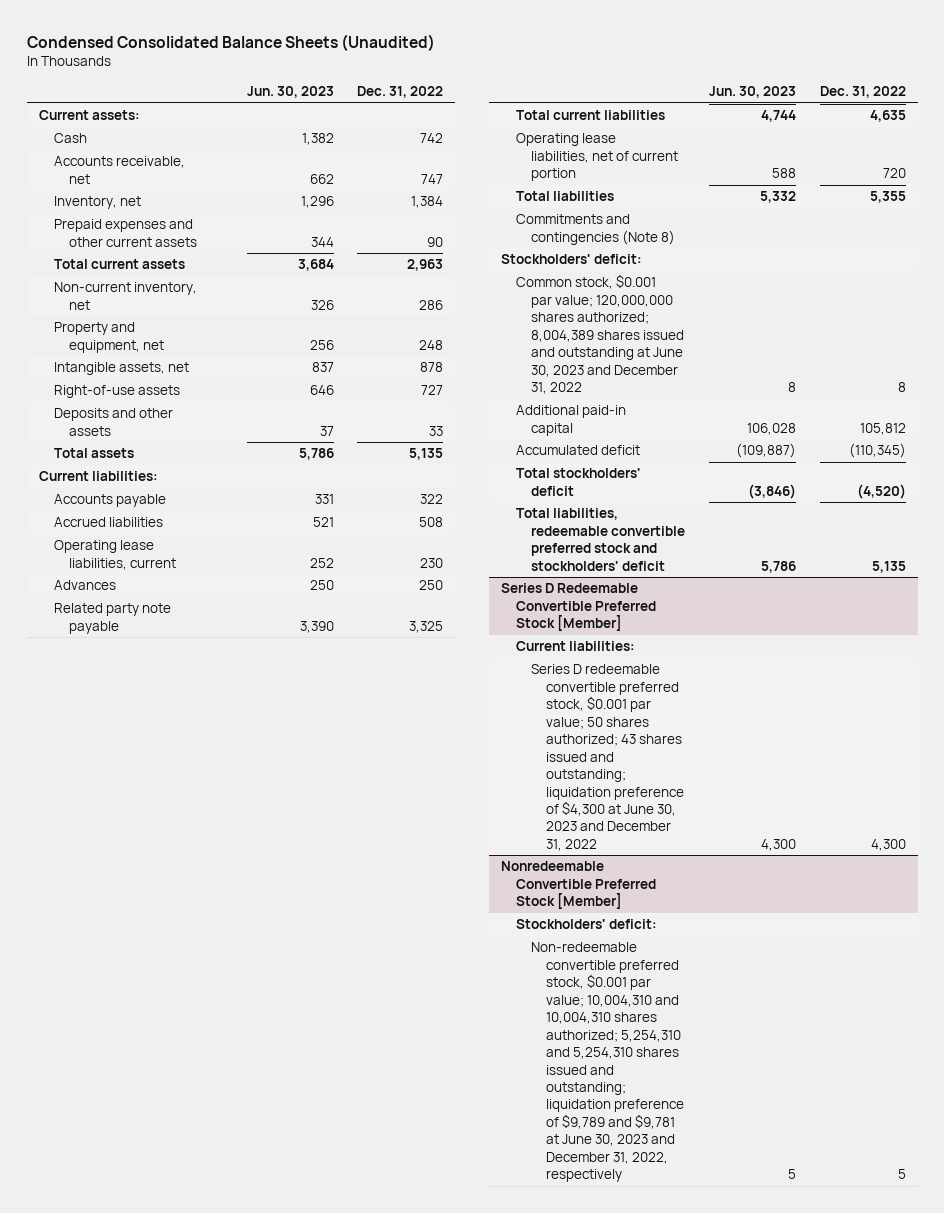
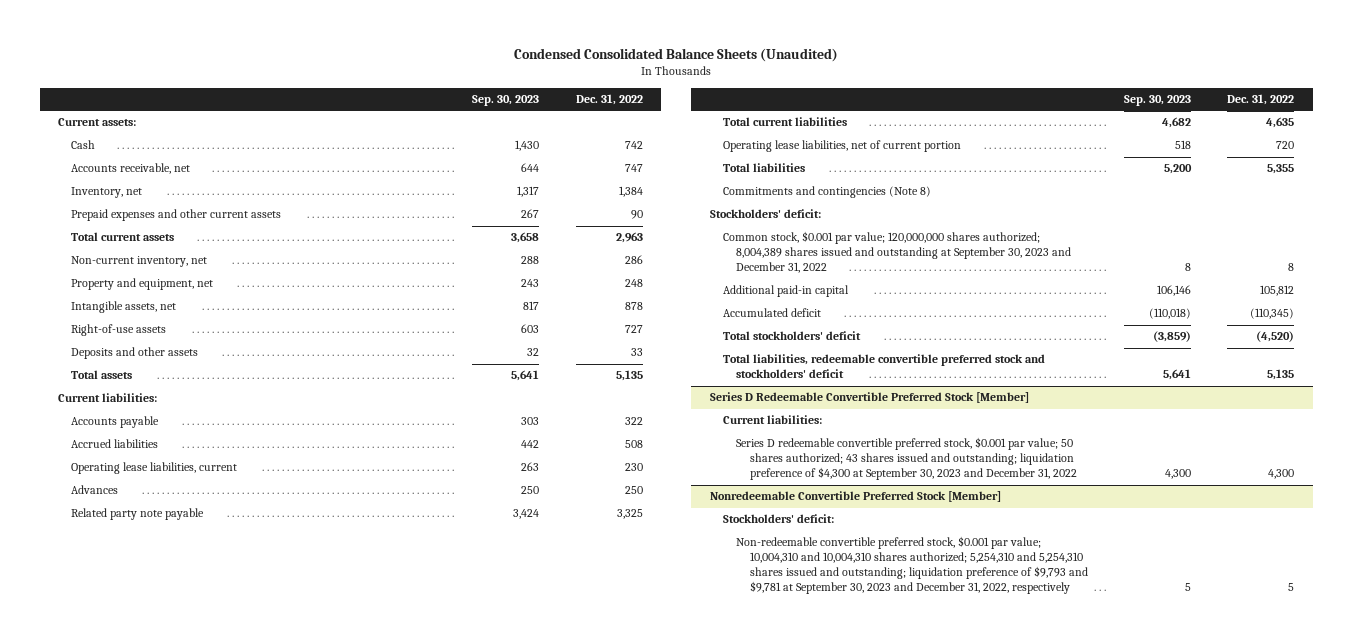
[246,86,334,99] Jun. 30, 2023 -> none
none -> [472,95,540,107] Sep. 30, 2023
[516,274,685,395] Common stock, $0.001 par value; 120,000,000 shares authorized; 8,004,389 shares issued and outstanding at June 30, 2023 and December 31, 2022 -> [722,231,1072,274] Common stock, $0.001 par value; 120,000,000 shares authorized; 8,004,389 shares issued and outstanding at September 30, 2023 and December 31, 2022
[531,664,685,851] Series D redeemable convertible preferred stock, $0.001 par value; 50 shares authorized; 43 shares issued and outstanding; liquidation preference of $4,300 at June 30, 2023 and December 31, 2022 -> [736,437,1077,481] Series D redeemable convertible preferred stock, $0.001 par value; 50 shares authorized; 43 shares issued and outstanding; liquidation preference of $4,300 at September 30, 2023 and December 31, 2022
[531,942,685,1183] Non-redeemable convertible preferred stock, $0.001 par value; 10,004,310 and 10,004,310 shares authorized; 5,254,310 and 5,254,310 shares issued and outstanding; liquidation preference of $9,789 and $9,781 at June 30, 2023 and December 31, 2022, respectively -> [736,536,1088,595] Non-redeemable convertible preferred stock, $0.001 par value; 10,004,310 and 10,004,310 shares authorized; 5,254,310 and 5,254,310 shares issued and outstanding; liquidation preference of $9,793 and $9,781 at September 30, 2023 and December 31, 2022, respectively

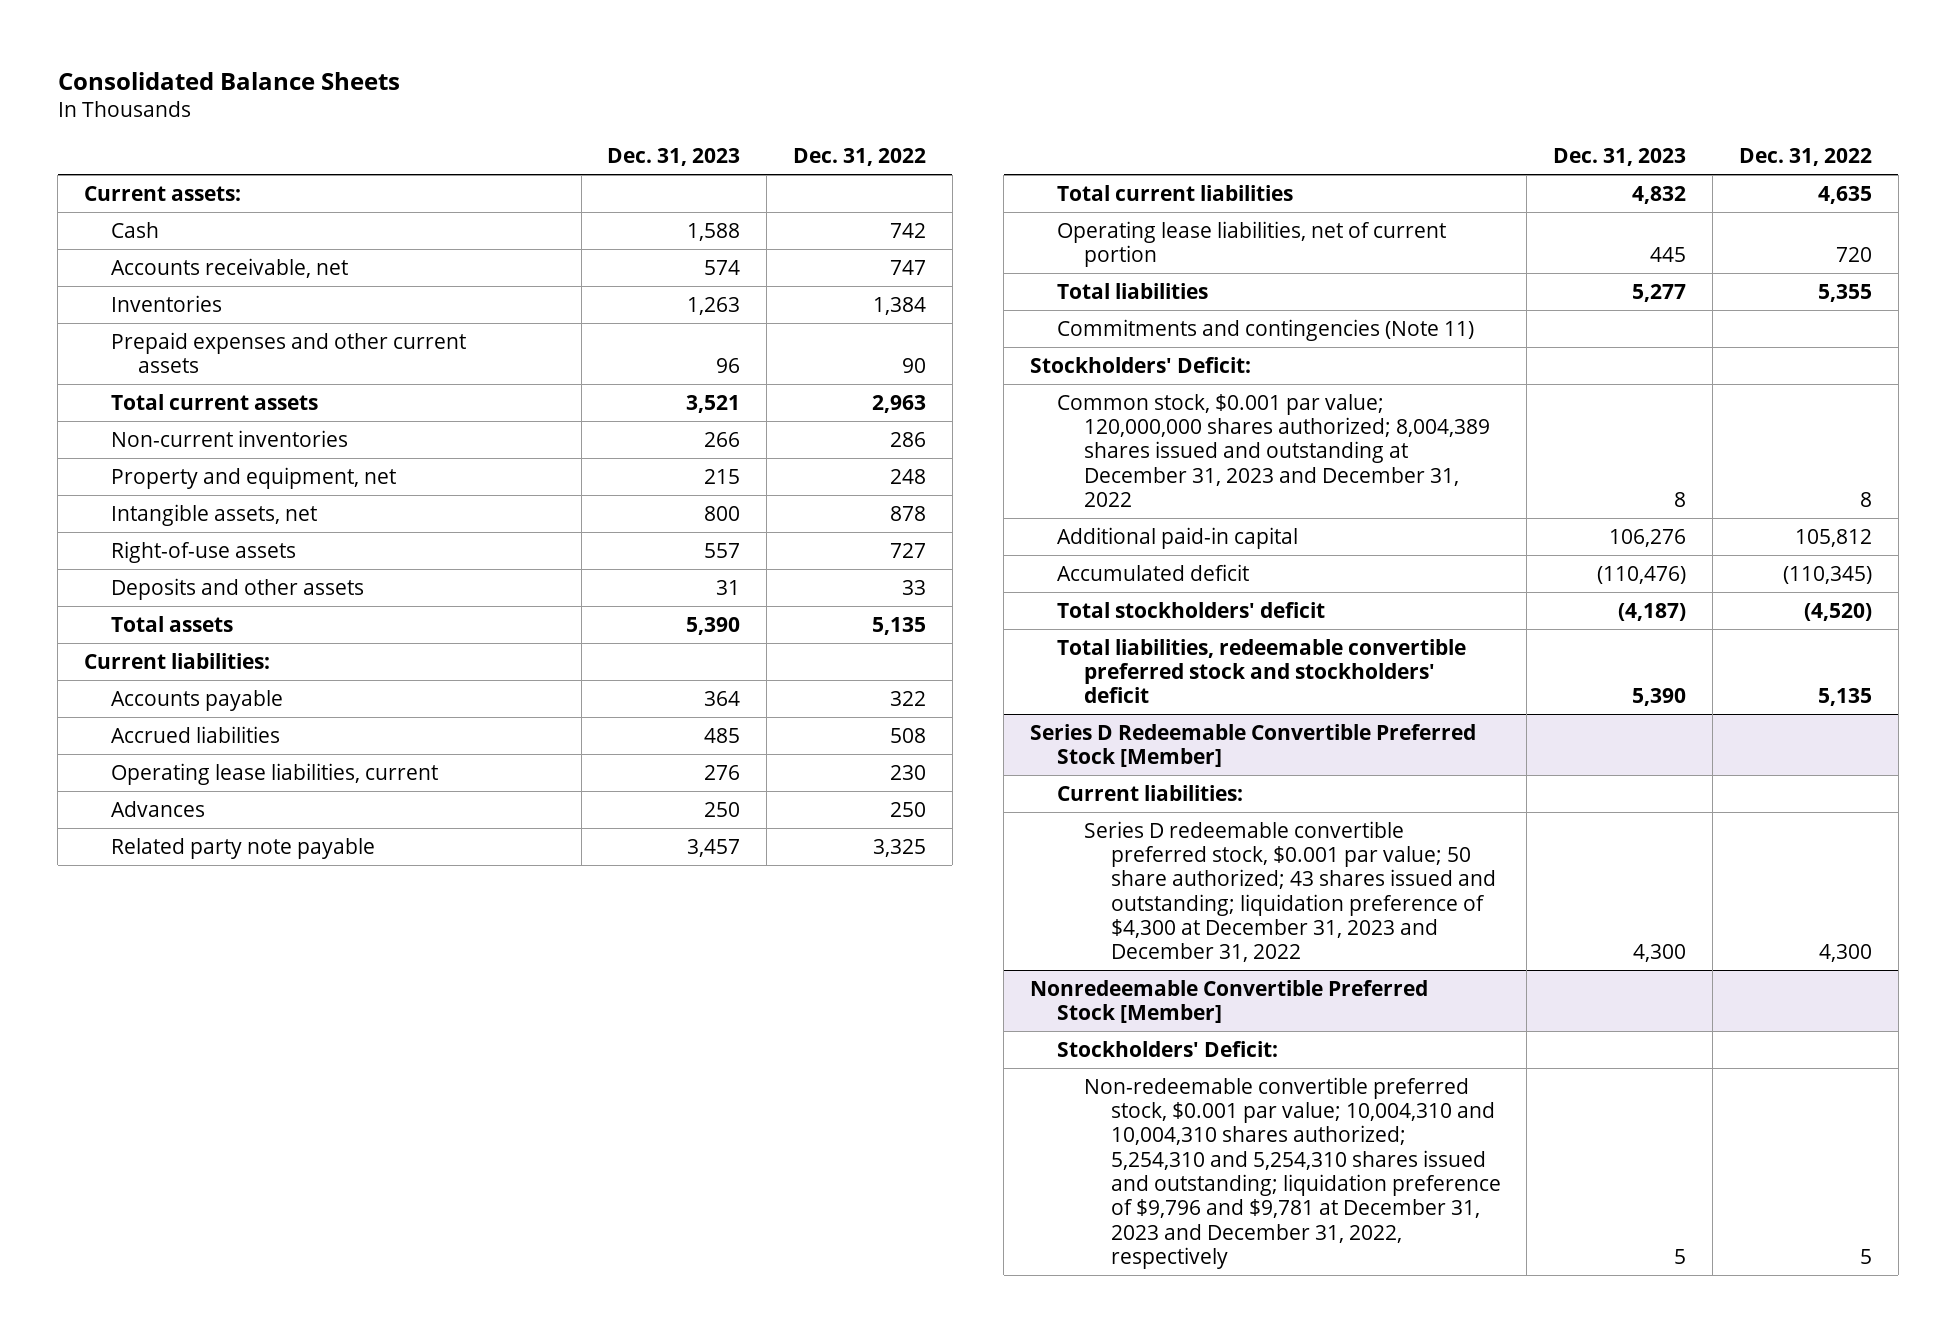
[514,47,839,62] Condensed Consolidated Balance Sheets (Unaudited) -> [57,71,400,90] Consolidated Balance Sheets
[472,95,540,107] Sep. 30, 2023 -> none
none -> [607,148,741,167] Dec. 31, 2023
[71,187,143,199] Inventory, net -> [111,294,223,312] Inventories
[71,256,208,268] Non-current inventory, net -> [111,429,349,447] Non-current inventories
[722,186,931,199] Commitments and contingencies (Note 8) -> [1056,318,1474,341] Commitments and contingencies (Note 11)
[709,209,821,219] Stockholders' deficit: -> [1029,356,1251,373] Stockholders' Deficit:
[722,231,1072,274] Common stock, $0.001 par value; 120,000,000 shares authorized; 8,004,389 shares issued and outstanding at September 30, 2023 and December 31, 2022 -> [1056,393,1490,507] Common stock, $0.001 par value; 120,000,000 shares authorized; 8,004,389 shares issued and outstanding at December 31, 2023 and December 31, 2022
[736,437,1077,481] Series D redeemable convertible preferred stock, $0.001 par value; 50 shares authorized; 43 shares issued and outstanding; liquidation preference of $4,300 at September 30, 2023 and December 31, 2022 -> [1083,820,1496,963] Series D redeemable convertible preferred stock, $0.001 par value; 50 share authorized; 43 shares issued and outstanding; liquidation preference of $4,300 at December 31, 2023 and December 31, 2022
[722,514,834,524] Stockholders' deficit: -> [1056,1040,1278,1057] Stockholders' Deficit:
[736,536,1088,595] Non-redeemable convertible preferred stock, $0.001 par value; 10,004,310 and 10,004,310 shares authorized; 5,254,310 and 5,254,310 shares issued and outstanding; liquidation preference of $9,793 and $9,781 at September 30, 2023 and December 31, 2022, respectively -> [1083,1076,1501,1269] Non-redeemable convertible preferred stock, $0.001 par value; 10,004,310 and 10,004,310 shares authorized; 5,254,310 and 5,254,310 shares issued and outstanding; liquidation preference of $9,796 and $9,781 at December 31, 2023 and December 31, 2022, respectively

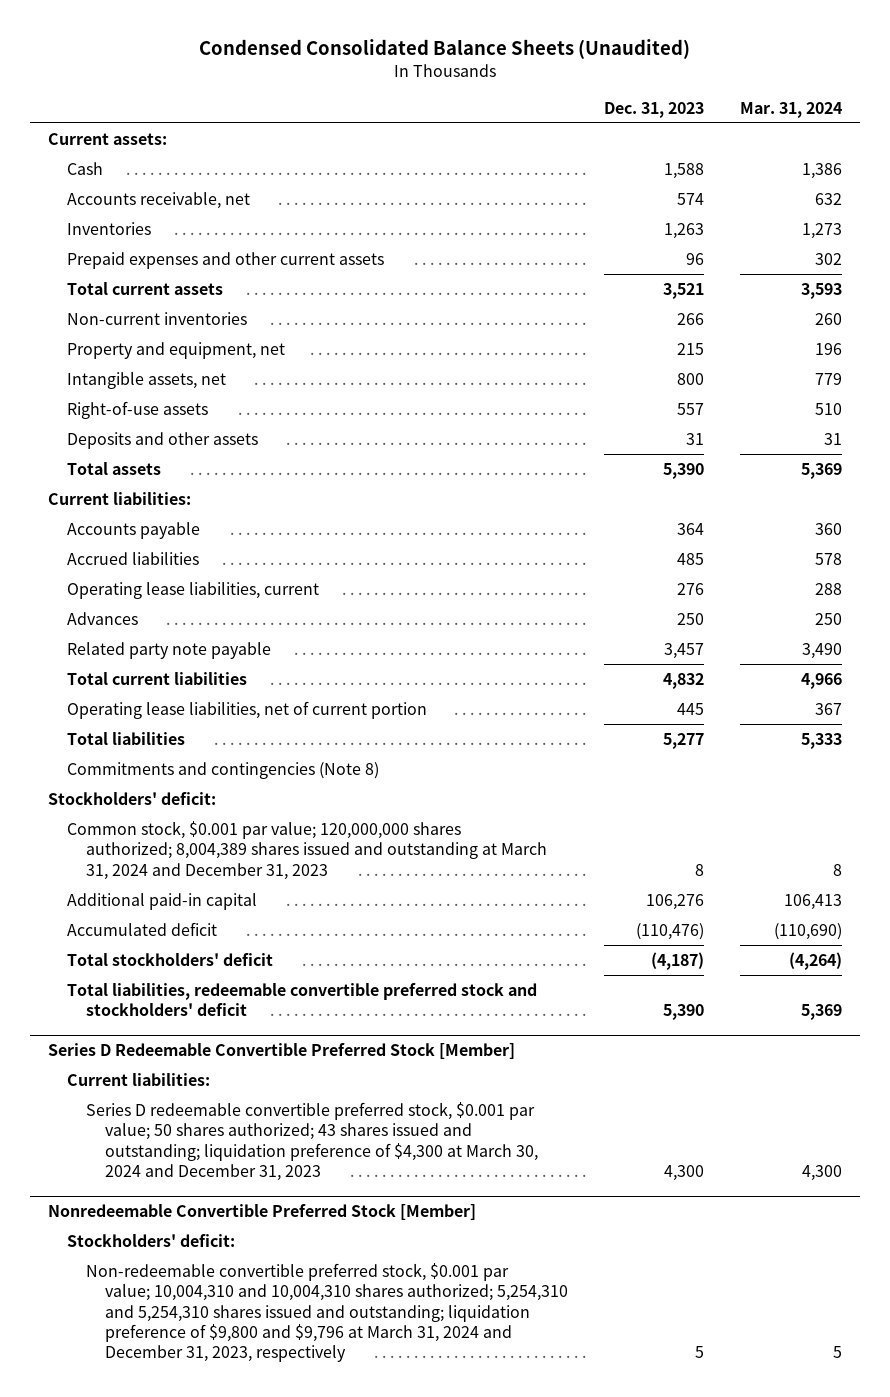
[57,71,400,90] Consolidated Balance Sheets -> [199,39,691,60] Condensed Consolidated Balance Sheets (Unaudited)
[793,148,927,167] Dec. 31, 2022 -> none
none -> [740,101,843,118] Mar. 31, 2024
[1056,318,1474,341] Commitments and contingencies (Note 11) -> [67,761,380,779] Commitments and contingencies (Note 8)
[1029,356,1251,373] Stockholders' Deficit: -> [48,791,217,805] Stockholders' deficit:
[1056,393,1490,507] Common stock, $0.001 par value; 120,000,000 shares authorized; 8,004,389 shares issued and outstanding at December 31, 2023 and December 31, 2022 -> [67,820,547,880] Common stock, $0.001 par value; 120,000,000 shares authorized; 8,004,389 shares issued and outstanding at March 31, 2024 and December 31, 2023
[1083,820,1496,963] Series D redeemable convertible preferred stock, $0.001 par value; 50 share authorized; 43 shares issued and outstanding; liquidation preference of $4,300 at December 31, 2023 and December 31, 2022 -> [85,1101,538,1182] Series D redeemable convertible preferred stock, $0.001 par value; 50 shares authorized; 43 shares issued and outstanding; liquidation preference of $4,300 at March 30, 2024 and December 31, 2023
[1056,1040,1278,1057] Stockholders' Deficit: -> [67,1233,236,1247] Stockholders' deficit:
[1083,1076,1501,1269] Non-redeemable convertible preferred stock, $0.001 par value; 10,004,310 and 10,004,310 shares authorized; 5,254,310 and 5,254,310 shares issued and outstanding; liquidation preference of $9,796 and $9,781 at December 31, 2023 and December 31, 2022, respectively -> [85,1262,568,1363] Non-redeemable convertible preferred stock, $0.001 par value; 10,004,310 and 10,004,310 shares authorized; 5,254,310 and 5,254,310 shares issued and outstanding; liquidation preference of $9,800 and $9,796 at March 31, 2024 and December 31, 2023, respectively

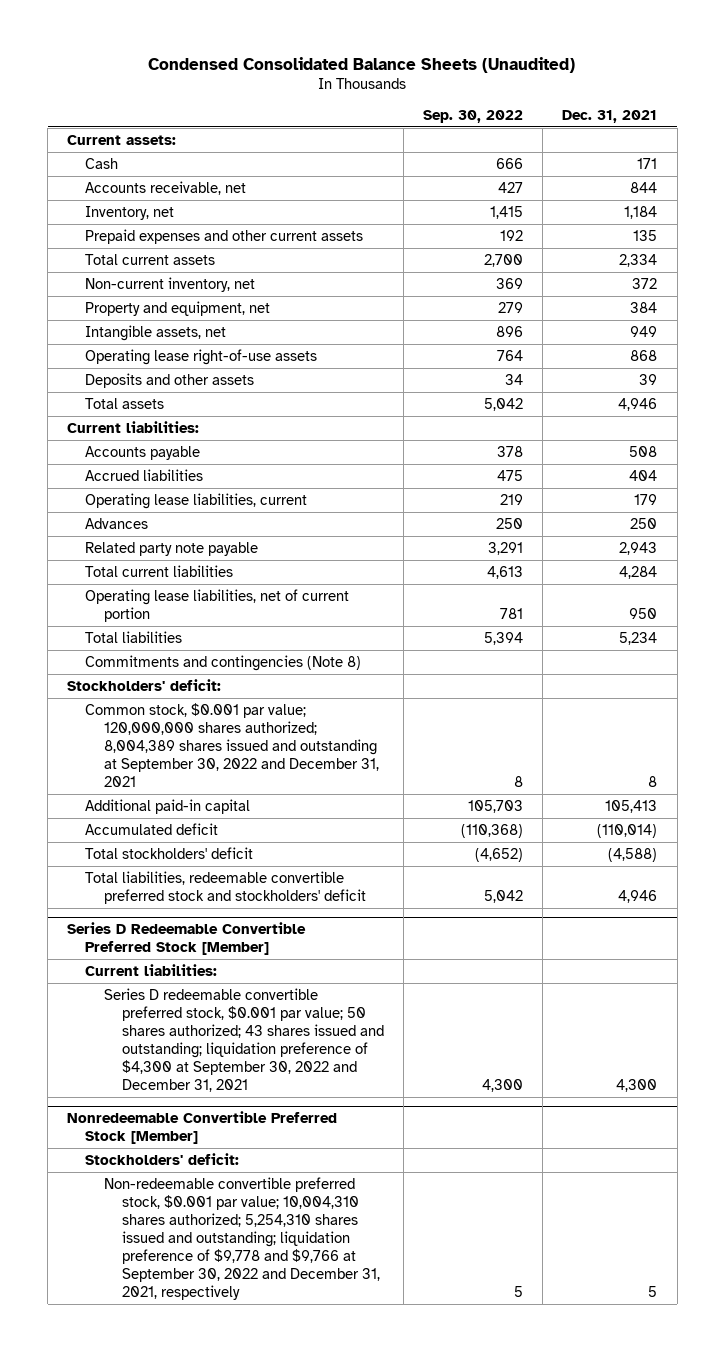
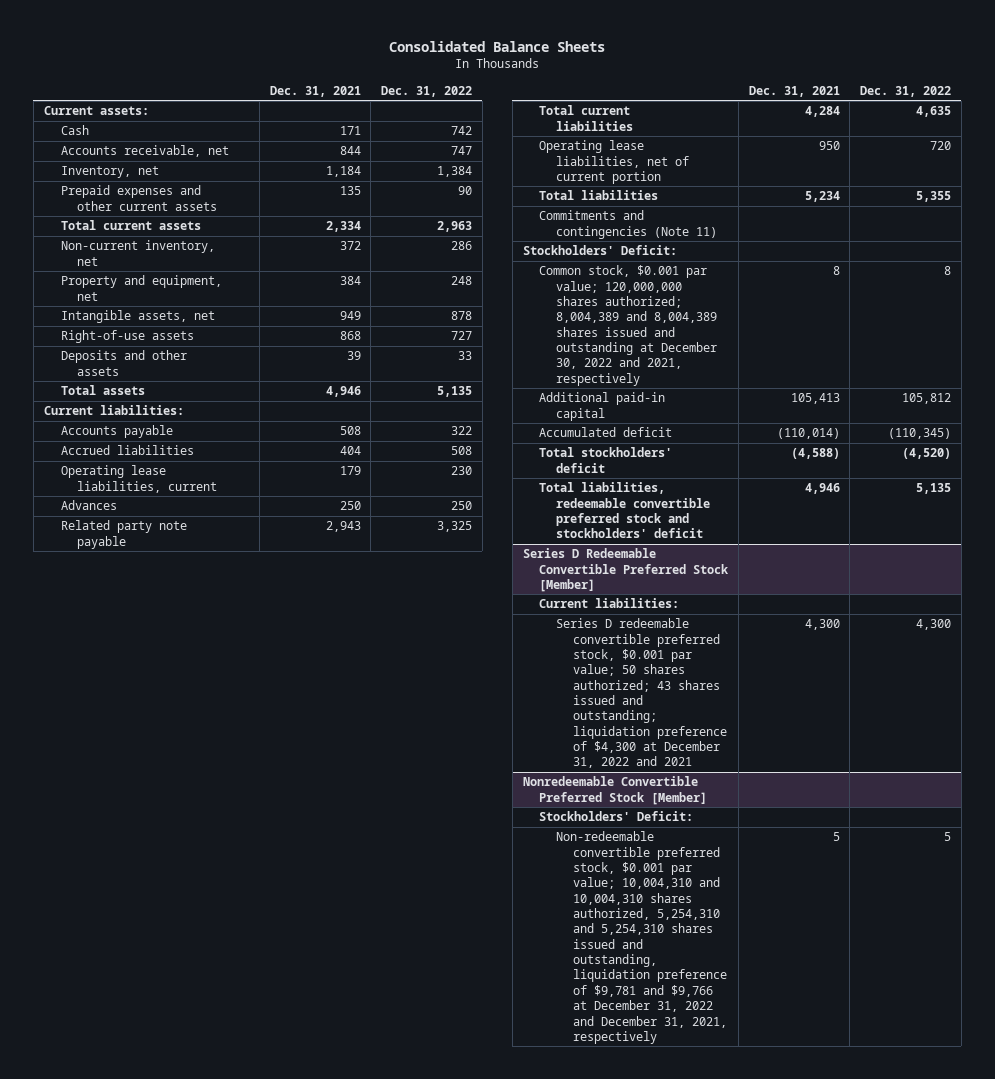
[148,56,576,73] Condensed Consolidated Balance Sheets (Unaudited) -> [389,41,606,53] Consolidated Balance Sheets
[423,110,524,124] Sep. 30, 2022 -> none
none -> [381,85,473,97] Dec. 31, 2022
[85,348,318,365] Operating lease right-of-use assets -> [60,330,194,344] Right-of-use assets
[85,654,362,671] Commitments and contingencies (Note 8) -> [539,210,718,239] Commitments and contingencies (Note 11)
[67,678,222,691] Stockholders' deficit: -> [522,245,677,256] Stockholders' Deficit:
[85,702,379,788] Common stock, $0.001 par value; 120,000,000 shares authorized; 8,004,389 shares issued and outstanding at September 30, 2022 and December 31, 2021 -> [539,265,718,386] Common stock, $0.001 par value; 120,000,000 shares authorized; 8,004,389 and 8,004,389 shares issued and outstanding at December 30, 2022 and 2021, respectively
[103,987,384,1093] Series D redeemable convertible preferred stock, $0.001 par value; 50 shares authorized; 43 shares issued and outstanding; liquidation preference of $4,300 at September 30, 2022 and December 31, 2021 -> [556,618,728,769] Series D redeemable convertible preferred stock, $0.001 par value; 50 shares authorized; 43 shares issued and outstanding; liquidation preference of $4,300 at December 31, 2022 and 2021
[85,1152,240,1165] Stockholders' deficit: -> [539,811,694,822] Stockholders' Deficit:
[103,1176,380,1301] Non-redeemable convertible preferred stock, $0.001 par value; 10,004,310 shares authorized; 5,254,310 shares issued and outstanding; liquidation preference of $9,778 and $9,766 at September 30, 2022 and December 31, 2021, respectively -> [556,831,728,1044] Non-redeemable convertible preferred stock, $0.001 par value; 10,004,310 and 10,004,310 shares authorized, 5,254,310 and 5,254,310 shares issued and outstanding, liquidation preference of $9,781 and $9,766 at December 31, 2022 and December 31, 2021, respectively

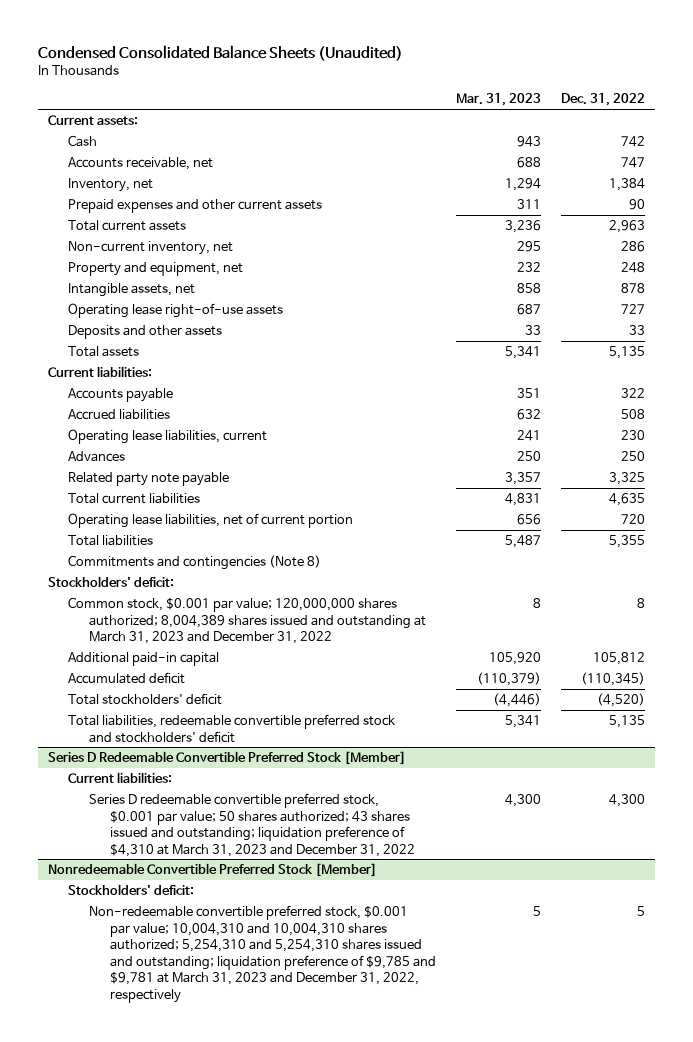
[389,41,606,53] Consolidated Balance Sheets -> [37,44,403,61] Condensed Consolidated Balance Sheets (Unaudited)
[269,85,361,97] Dec. 31, 2021 -> none
none -> [455,93,541,107] Mar. 31, 2023
[60,330,194,344] Right-of-use assets -> [68,303,284,319] Operating lease right-of-use assets
[539,210,718,239] Commitments and contingencies (Note 11) -> [68,555,322,571] Commitments and contingencies (Note 8)
[522,245,677,256] Stockholders' Deficit: -> [47,576,174,588] Stockholders' deficit:
[539,265,718,386] Common stock, $0.001 par value; 120,000,000 shares authorized; 8,004,389 and 8,004,389 shares issued and outstanding at December 30, 2022 and 2021, respectively -> [68,597,427,645] Common stock, $0.001 par value; 120,000,000 shares authorized; 8,004,389 shares issued and outstanding at March 31, 2023 and December 31, 2022
[556,618,728,769] Series D redeemable convertible preferred stock, $0.001 par value; 50 shares authorized; 43 shares issued and outstanding; liquidation preference of $4,300 at December 31, 2022 and 2021 -> [89,793,415,857] Series D redeemable convertible preferred stock, $0.001 par value; 50 shares authorized; 43 shares issued and outstanding; liquidation preference of $4,310 at March 31, 2023 and December 31, 2022
[539,811,694,822] Stockholders' Deficit: -> [68,884,195,896] Stockholders' deficit:
[556,831,728,1044] Non-redeemable convertible preferred stock, $0.001 par value; 10,004,310 and 10,004,310 shares authorized, 5,254,310 and 5,254,310 shares issued and outstanding, liquidation preference of $9,781 and $9,766 at December 31, 2022 and December 31, 2021, respectively -> [89,905,436,1003] Non-redeemable convertible preferred stock, $0.001 par value; 10,004,310 and 10,004,310 shares authorized; 5,254,310 and 5,254,310 shares issued and outstanding; liquidation preference of $9,785 and $9,781 at March 31, 2023 and December 31, 2022, respectively

